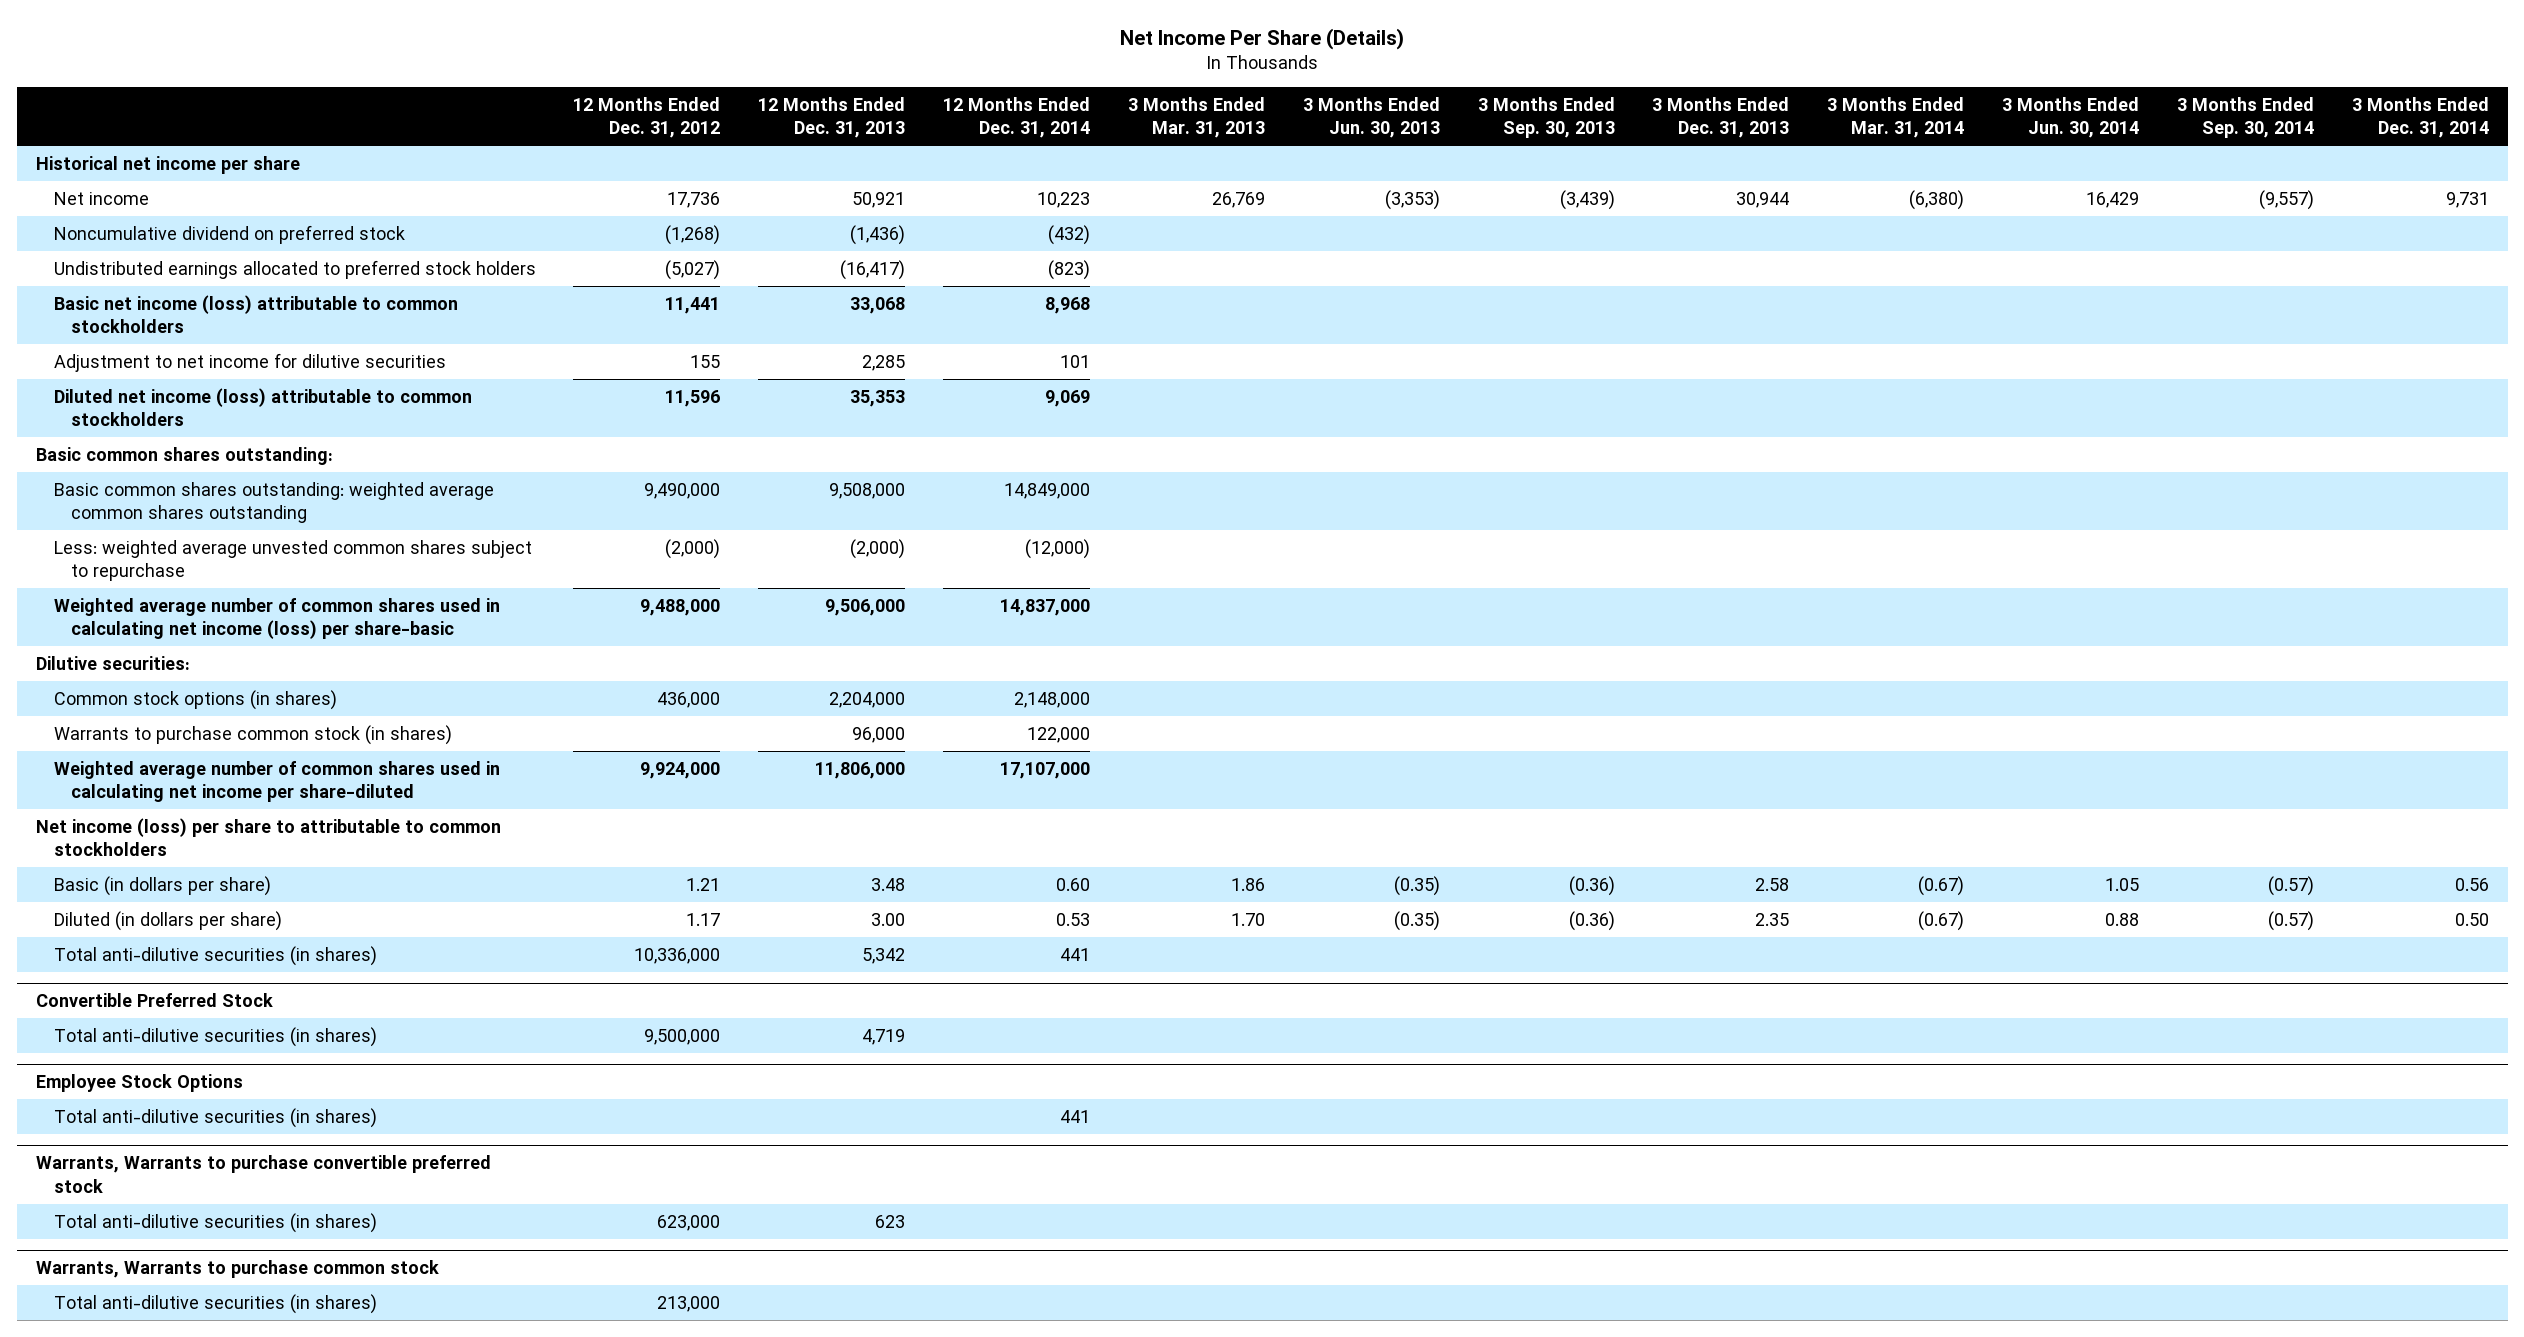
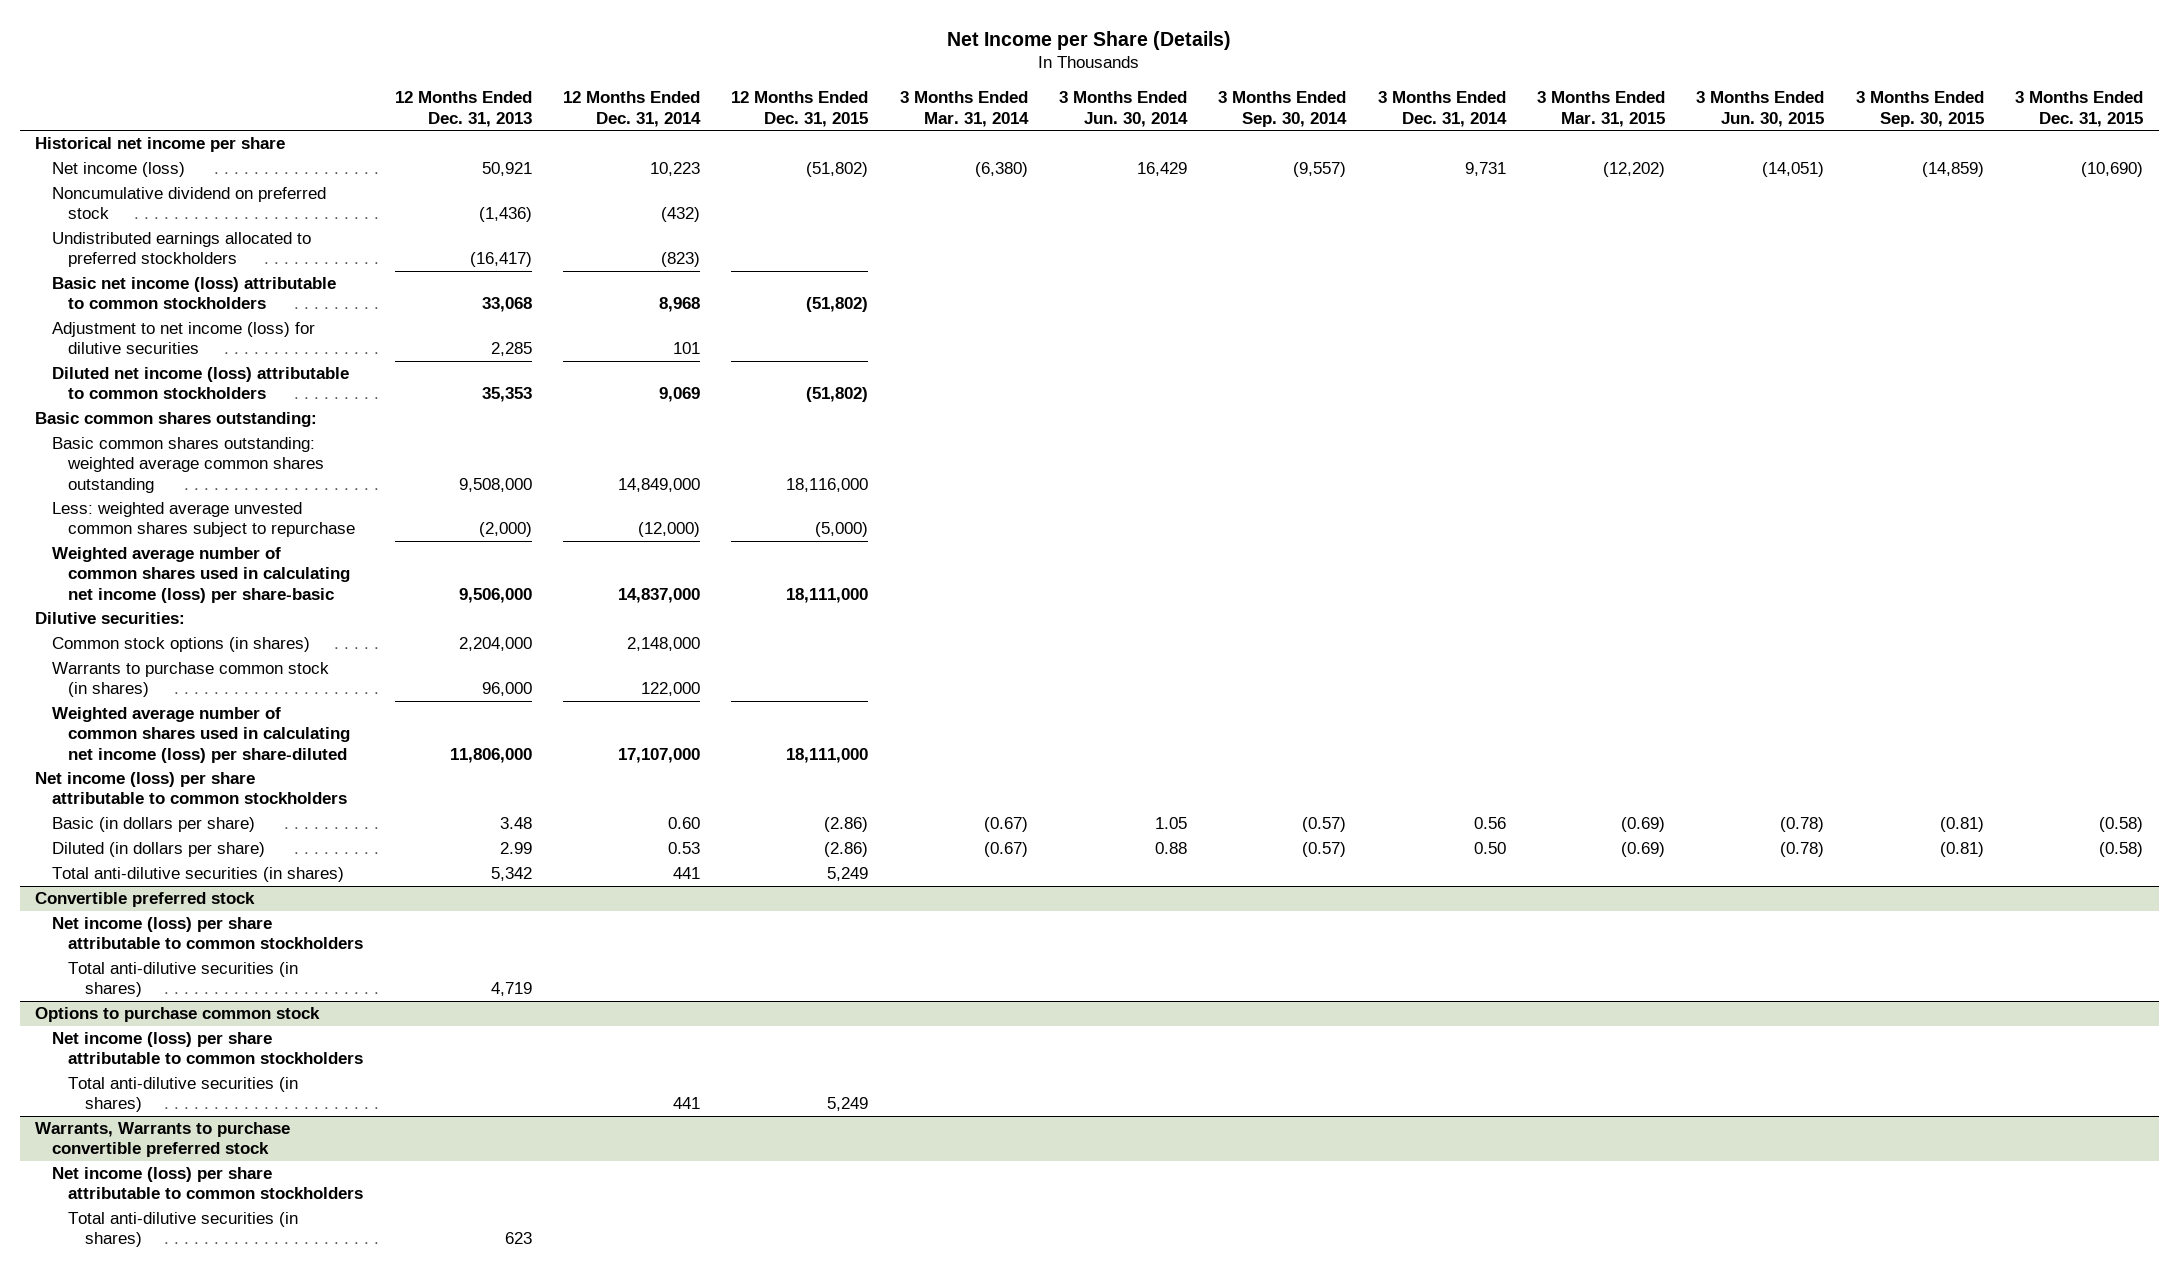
[1120,27,1405,50] Net Income Per Share (Details) -> [947,30,1232,50] Net Income per Share (Details)
[573,96,721,139] 12 Months Ended Dec. 31, 2012 -> none
[1127,96,1265,139] 3 Months Ended Mar. 31, 2013 -> none
[1302,96,1440,139] 3 Months Ended Jun. 30, 2013 -> none
[1477,96,1615,139] 3 Months Ended Sep. 30, 2013 -> none
[1652,96,1790,139] 3 Months Ended Dec. 31, 2013 -> none
none -> [731,91,869,127] 12 Months Ended Dec. 31, 2015
none -> [1536,91,1665,127] 3 Months Ended Mar. 31, 2015
none -> [1696,91,1825,127] 3 Months Ended Jun. 30, 2015
none -> [1855,91,1984,127] 3 Months Ended Sep. 30, 2015
none -> [2014,91,2143,127] 3 Months Ended Dec. 31, 2015
[53,191,149,205] Net income -> [51,162,185,178] Net income (loss)
[53,259,536,279] Undistributed earnings allocated to preferred stock holders -> [51,232,311,268] Undistributed earnings allocated to preferred stockholders
[53,352,446,372] Adjustment to net income for dilutive securities -> [51,322,315,355] Adjustment to net income (loss) for dilutive securities
[53,760,500,802] Weighted average number of common shares used in calculating net income per share-diluted -> [51,707,351,763] Weighted average number of common shares used in calculating net income (loss) per share-diluted
[35,817,501,856] Net income (loss) per share to attributable to common stockholders -> [35,772,347,805] Net income (loss) per share attributable to common stockholders
[871,912,906,926] 3.00 -> [499,842,532,855] 2.99
[35,993,273,1008] Convertible Preferred Stock -> [35,892,256,908] Convertible preferred stock
none -> [51,917,364,950] Net income (loss) per share attributable to common stockholders
[35,1074,243,1093] Employee Stock Options -> none
none -> [35,1007,321,1023] Options to purchase common stock
none -> [51,1032,364,1065] Net income (loss) per share attributable to common stockholders
none -> [51,1167,364,1200] Net income (loss) per share attributable to common stockholders
[35,1260,439,1279] Warrants, Warrants to purchase common stock -> none
[53,1293,377,1314] Total anti-dilutive securities (in shares) -> none

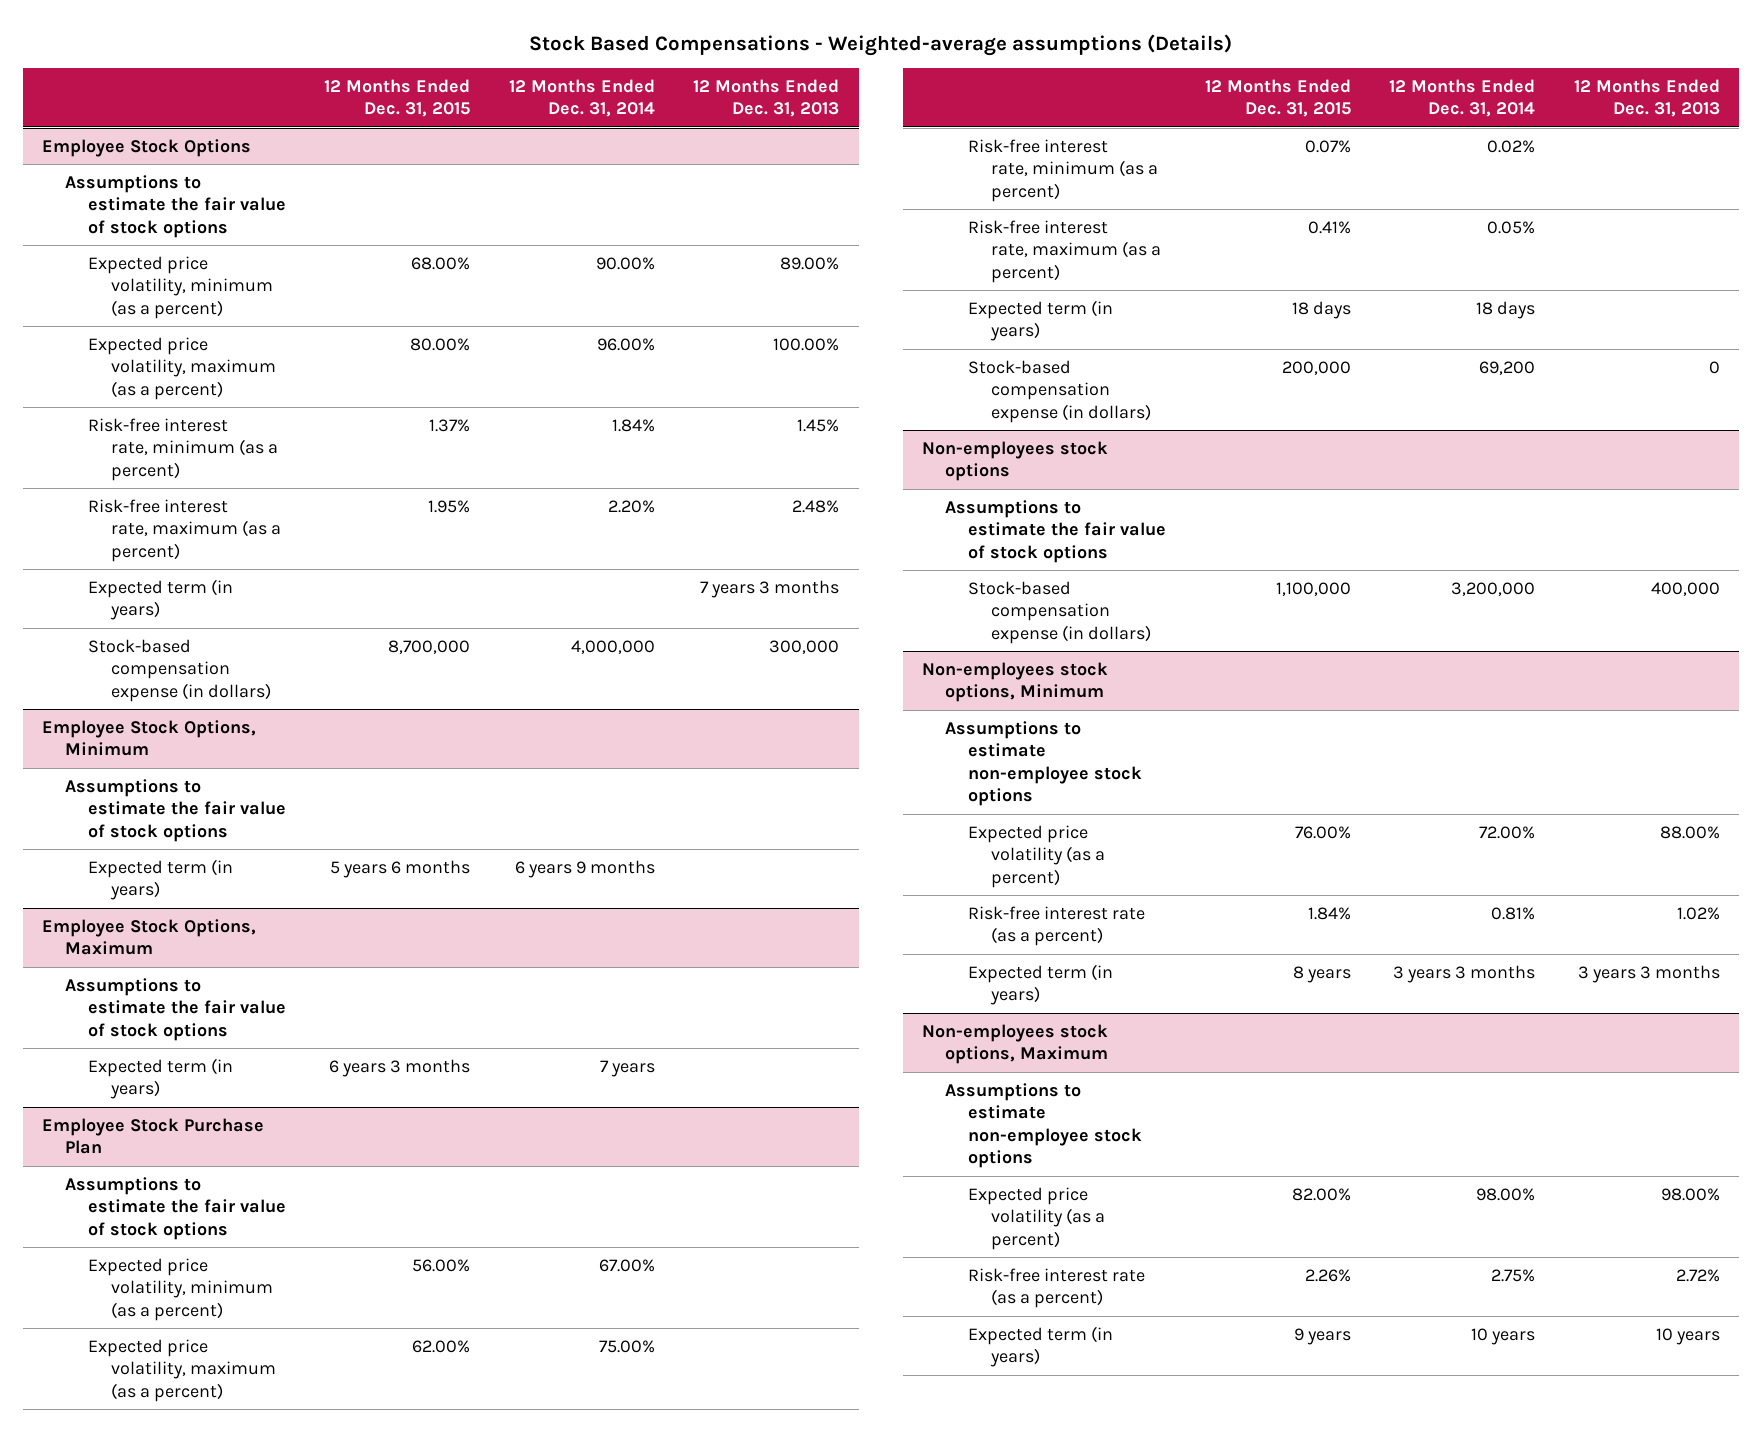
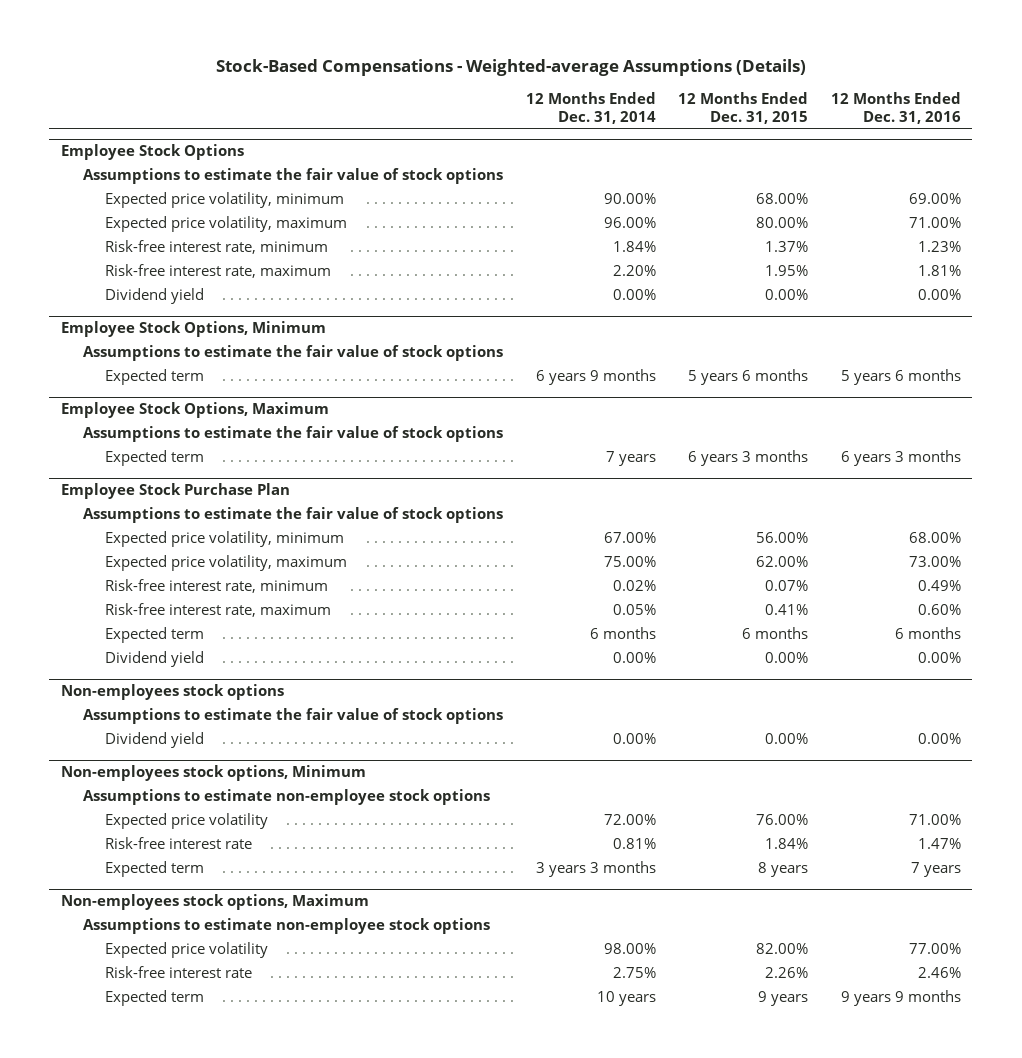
[528,34,1232,57] Stock Based Compensations - Weighted-average assumptions (Details) -> [215,59,806,77] Stock-Based Compensations - Weighted-average Assumptions (Details)
[693,78,840,118] 12 Months Ended Dec. 31, 2013 -> none
none -> [831,91,962,124] 12 Months Ended Dec. 31, 2016
[87,578,233,621] Expected term (in years) -> none
[87,638,271,702] Stock-based compensation expense (in dollars) -> none
[87,255,273,319] Expected price volatility, minimum (as a percent) -> [105,192,345,209] Expected price volatility, minimum
[87,336,276,400] Expected price volatility, maximum (as a percent) -> [105,216,348,233] Expected price volatility, maximum
[87,417,278,481] Risk-free interest rate, minimum (as a percent) -> [105,240,329,255] Risk-free interest rate, minimum
[87,498,281,562] Risk-free interest rate, maximum (as a percent) -> [105,264,332,279] Risk-free interest rate, maximum
none -> [105,288,205,305] Dividend yield
[87,858,233,901] Expected term (in years) -> [105,369,205,386] Expected term
[87,1057,233,1100] Expected term (in years) -> [105,450,205,467] Expected term
[968,359,1152,423] Stock-based compensation expense (in dollars) -> none
[87,1257,273,1321] Expected price volatility, minimum (as a percent) -> [105,531,345,548] Expected price volatility, minimum
[87,1338,276,1402] Expected price volatility, maximum (as a percent) -> [105,555,348,572] Expected price volatility, maximum
[968,138,1159,202] Risk-free interest rate, minimum (as a percent) -> [105,579,329,594] Risk-free interest rate, minimum
[968,219,1162,283] Risk-free interest rate, maximum (as a percent) -> [105,603,332,618] Risk-free interest rate, maximum
[968,299,1114,342] Expected term (in years) -> [105,627,205,644] Expected term
[1291,300,1351,319] 18 days -> [742,627,809,640] 6 months
[1476,300,1536,319] 18 days -> [589,627,656,640] 6 months
none -> [105,651,205,668] Dividend yield
[968,580,1152,644] Stock-based compensation expense (in dollars) -> none
none -> [105,732,205,749] Dividend yield
[968,824,1106,888] Expected price volatility (as a percent) -> [105,813,269,830] Expected price volatility
[968,905,1146,947] Risk-free interest rate (as a percent) -> [105,837,253,850] Risk-free interest rate
[968,963,1114,1006] Expected term (in years) -> [105,861,205,878] Expected term
[968,1186,1106,1250] Expected price volatility (as a percent) -> [105,942,269,959] Expected price volatility
[968,1267,1146,1309] Risk-free interest rate (as a percent) -> [105,966,253,979] Risk-free interest rate
[968,1325,1114,1368] Expected term (in years) -> [105,990,205,1007] Expected term

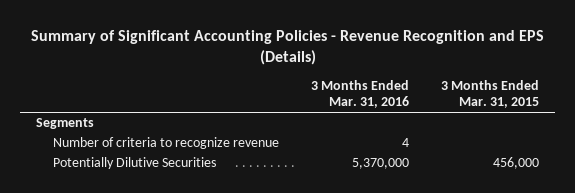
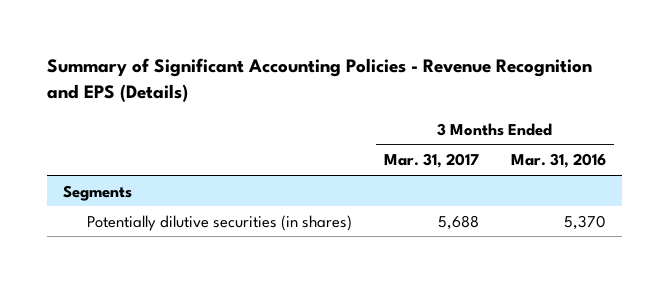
[441,79,540,109] 3 Months Ended Mar. 31, 2015 -> none
none -> [383,153,479,169] Mar. 31, 2017
[52,137,279,150] Number of criteria to recognize revenue -> none
[52,157,216,170] Potentially Dilutive Securities -> [86,214,352,231] Potentially dilutive securities (in shares)
[351,158,409,170] 5,370,000 -> [564,214,607,230] 5,370

